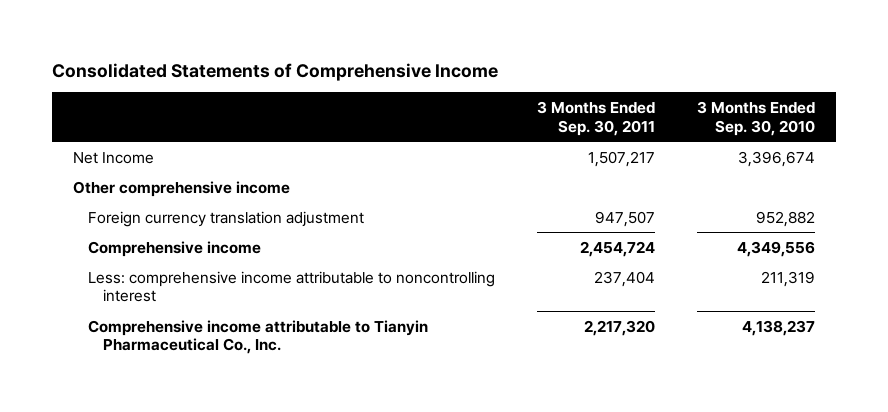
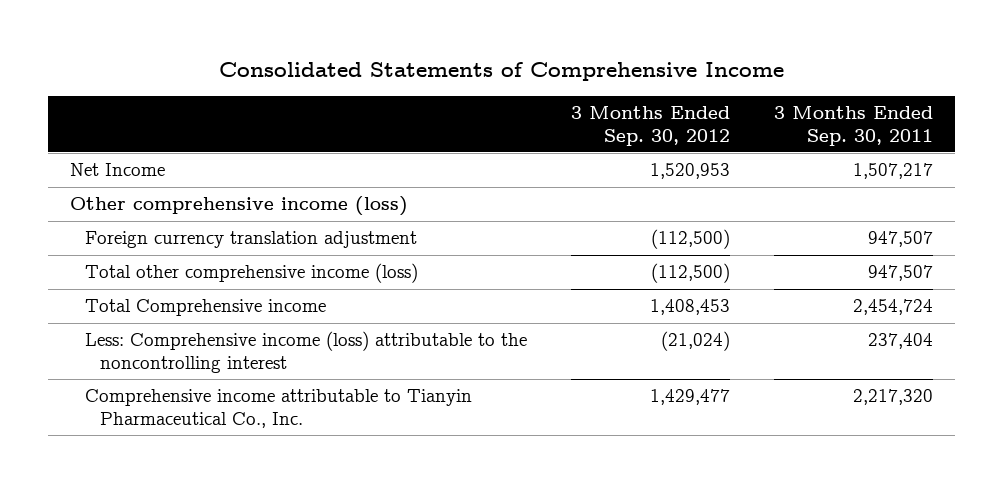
[697,101,816,136] 3 Months Ended Sep. 30, 2010 -> none
none -> [571,106,731,146] 3 Months Ended Sep. 30, 2012
[73,180,291,197] Other comprehensive income -> [69,196,408,217] Other comprehensive income (loss)
none -> [85,263,419,284] Total other comprehensive income (loss)
[88,240,262,257] Comprehensive income -> [85,299,327,317] Total Comprehensive income
[88,270,496,303] Less: comprehensive income attributable to noncontrolling interest -> [85,331,528,373] Less: Comprehensive income (loss) attributable to the noncontrolling interest

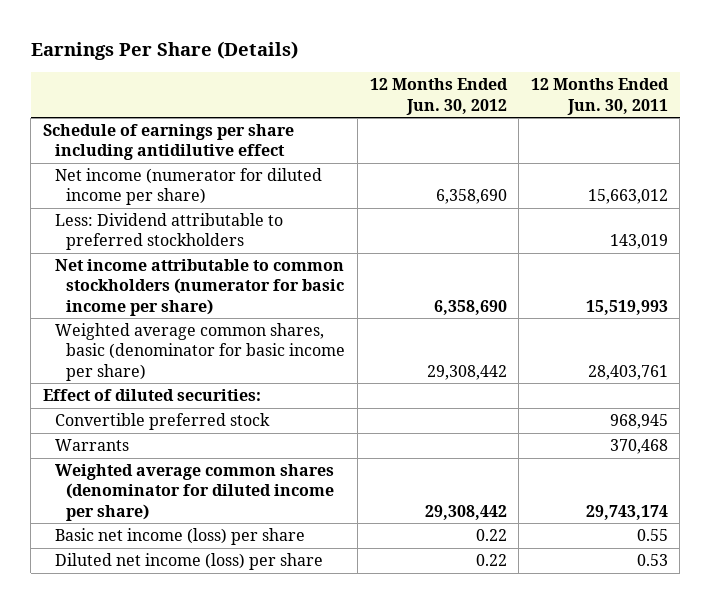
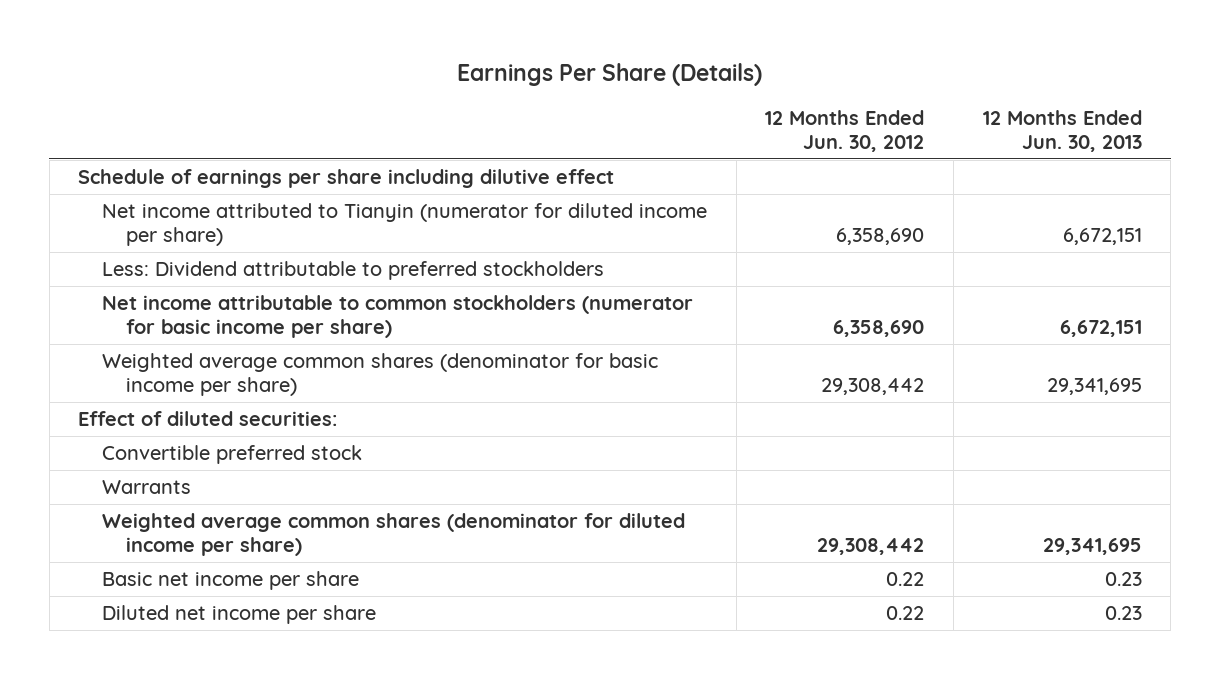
[530,78,669,115] 12 Months Ended Jun. 30, 2011 -> none
none -> [982,109,1142,152] 12 Months Ended Jun. 30, 2013
[42,124,294,161] Schedule of earnings per share including antidilutive effect -> [78,168,615,188] Schedule of earnings per share including dilutive effect
[54,168,322,206] Net income (numerator for diluted income per share) -> [102,202,708,247] Net income attributed to Tianyin (numerator for diluted income per share)
[54,323,346,381] Weighted average common shares, basic (denominator for basic income per share) -> [102,352,659,397] Weighted average common shares (denominator for basic income per share)
[54,528,305,546] Basic net income (loss) per share -> [102,570,360,590] Basic net income per share
[54,553,323,571] Diluted net income (loss) per share -> [102,604,377,624] Diluted net income per share

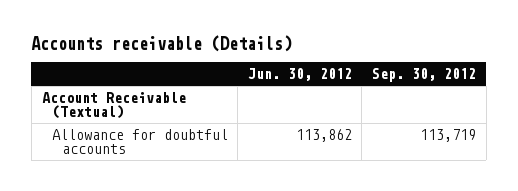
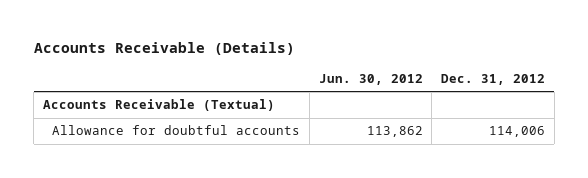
[31,35,293,53] Accounts receivable (Details) -> [33,42,295,56] Accounts Receivable (Details)
[372,68,477,83] Sep. 30, 2012 -> none
none -> [440,74,545,86] Dec. 31, 2012
[41,92,186,119] Account Receivable (Textual) -> [42,99,275,112] Accounts Receivable (Textual)

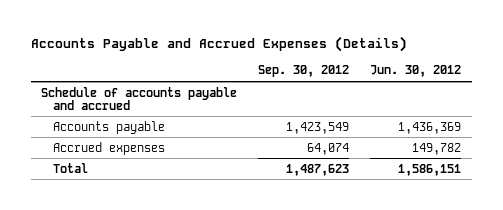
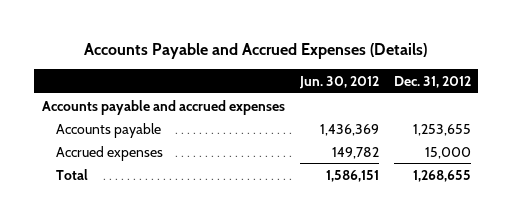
[258,65,350,78] Sep. 30, 2012 -> none
none -> [393,75,471,88] Dec. 31, 2012
[41,86,238,110] Schedule of accounts payable and accrued -> [41,99,285,115] Accounts payable and accrued expenses

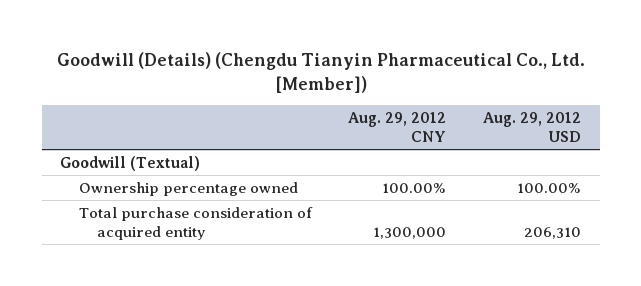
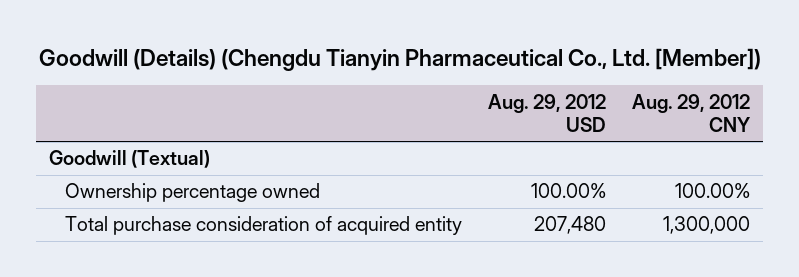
[524,227,582,240] 206,310 -> [533,216,606,235] 207,480

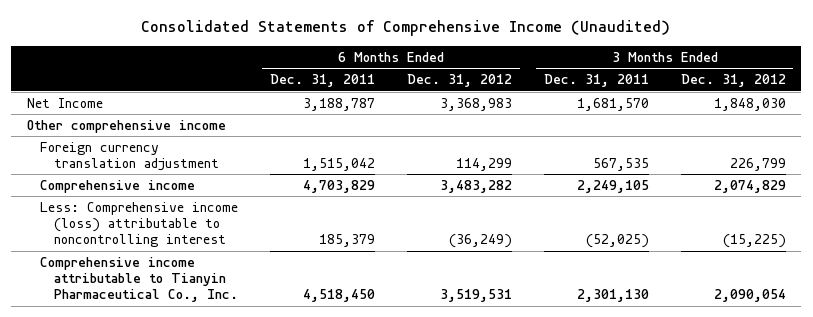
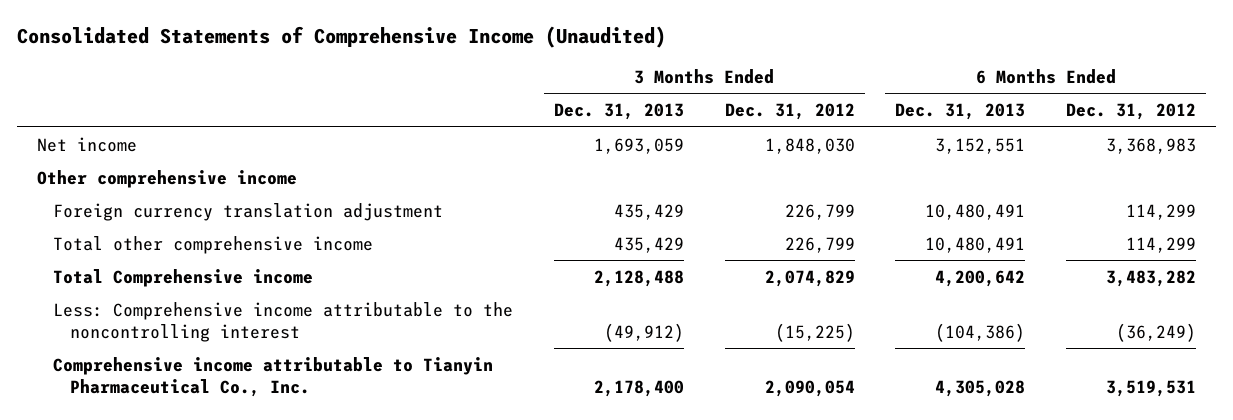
[270,74,376,88] Dec. 31, 2011 -> none
[543,74,649,88] Dec. 31, 2011 -> none
none -> [553,103,684,121] Dec. 31, 2013
none -> [895,103,1026,121] Dec. 31, 2013
[26,97,103,108] Net Income -> [36,136,137,152] Net income
none -> [53,235,374,254] Total other comprehensive income
[40,179,196,193] Comprehensive income -> [53,268,314,287] Total Comprehensive income
[40,201,239,248] Less: Comprehensive income (loss) attributable to noncontrolling interest -> [53,301,514,342] Less: Comprehensive income attributable to the noncontrolling interest

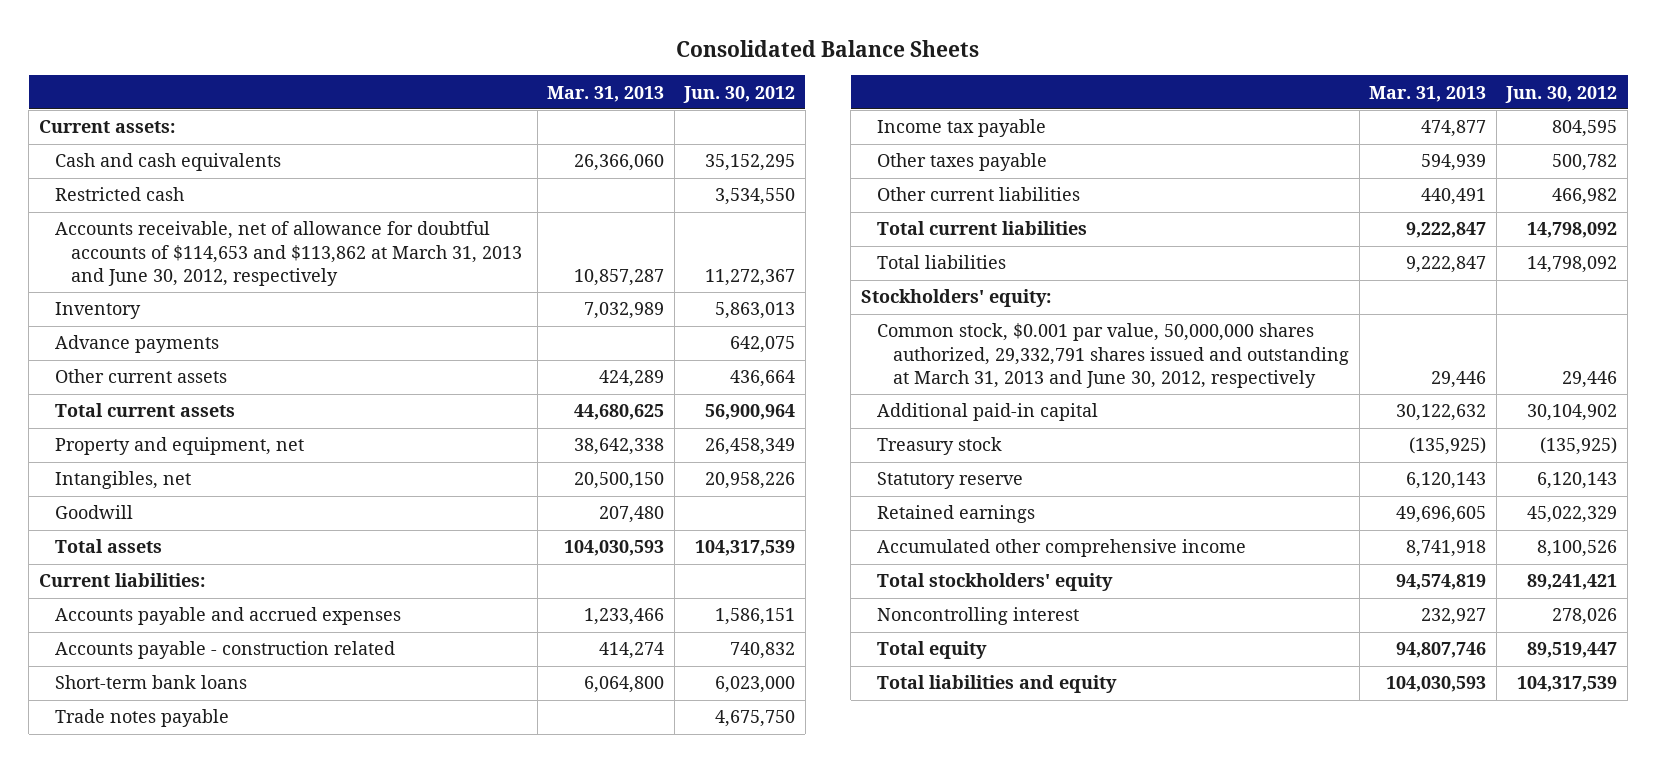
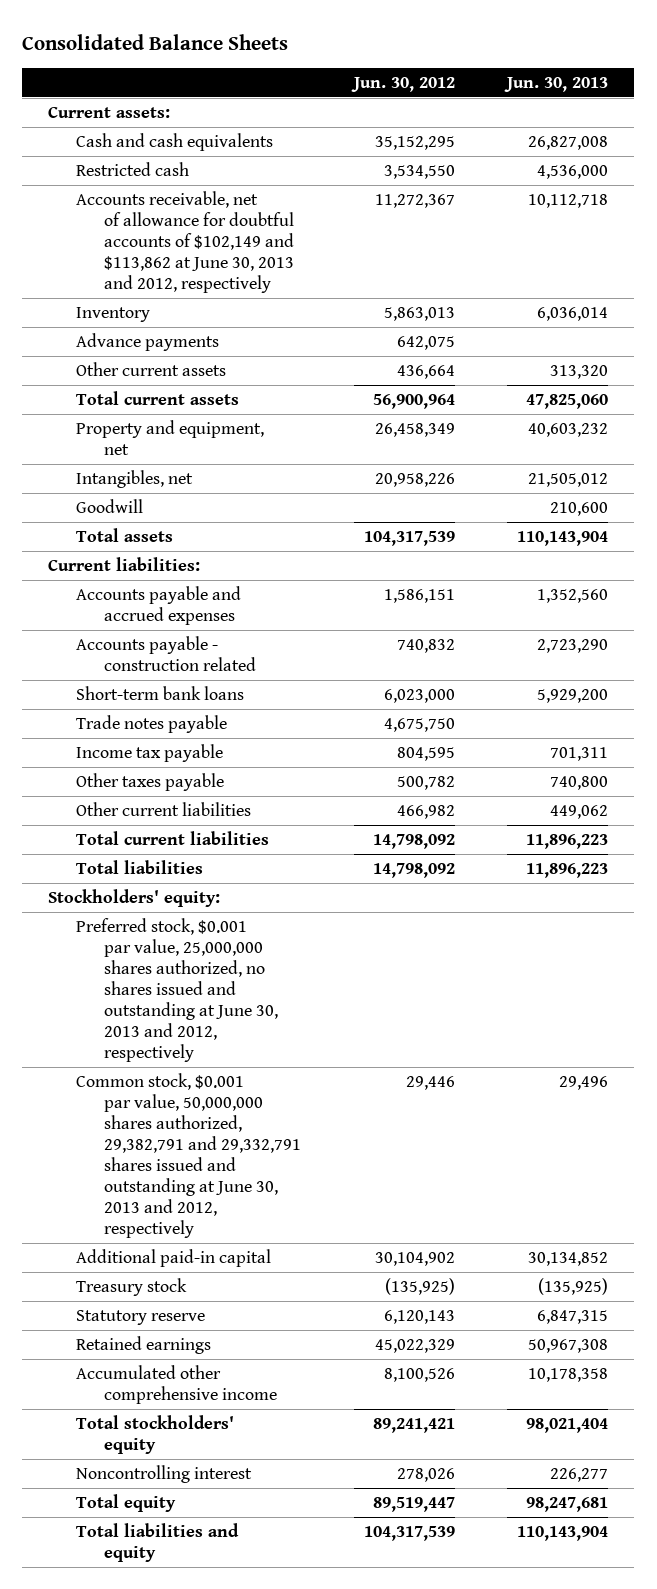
[547,85,665,102] Mar. 31, 2013 -> none
none -> [504,77,609,93] Jun. 30, 2013
[54,221,522,286] Accounts receivable, net of allowance for doubtful accounts of $114,653 and $113,862 at March 31, 2013 and June 30, 2012, respectively -> [76,190,295,294] Accounts receivable, net of allowance for doubtful accounts of $102,149 and $113,862 at June 30, 2013 and 2012, respectively
none -> [76,917,279,1063] Preferred stock, $0.001 par value, 25,000,000 shares authorized, no shares issued and outstanding at June 30, 2013 and 2012, respectively
[877,323,1350,388] Common stock, $0.001 par value, 50,000,000 shares authorized, 29,332,791 shares issued and outstanding at March 31, 2013 and June 30, 2012, respectively -> [76,1072,302,1239] Common stock, $0.001 par value, 50,000,000 shares authorized, 29,382,791 and 29,332,791 shares issued and outstanding at June 30, 2013 and 2012, respectively

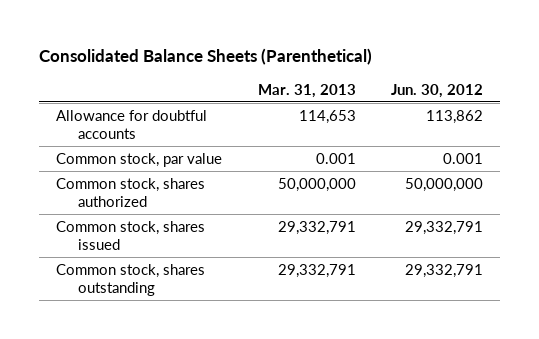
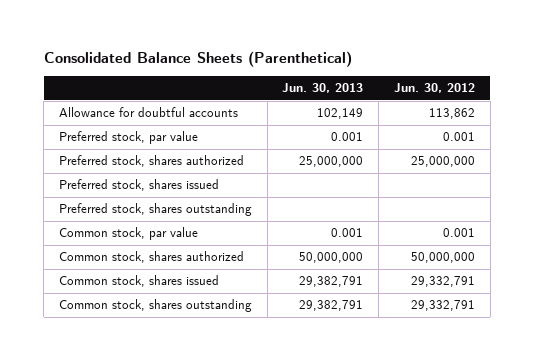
[257,83,356,98] Mar. 31, 2013 -> none
none -> [282,82,364,93] Jun. 30, 2013
none -> [58,131,198,145] Preferred stock, par value
none -> [58,155,244,168] Preferred stock, shares authorized
none -> [58,179,219,192] Preferred stock, shares issued
none -> [58,203,252,217] Preferred stock, shares outstanding

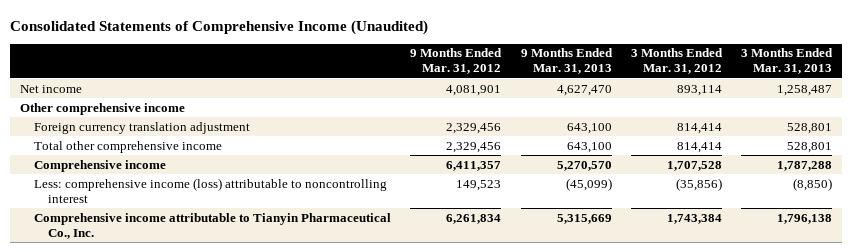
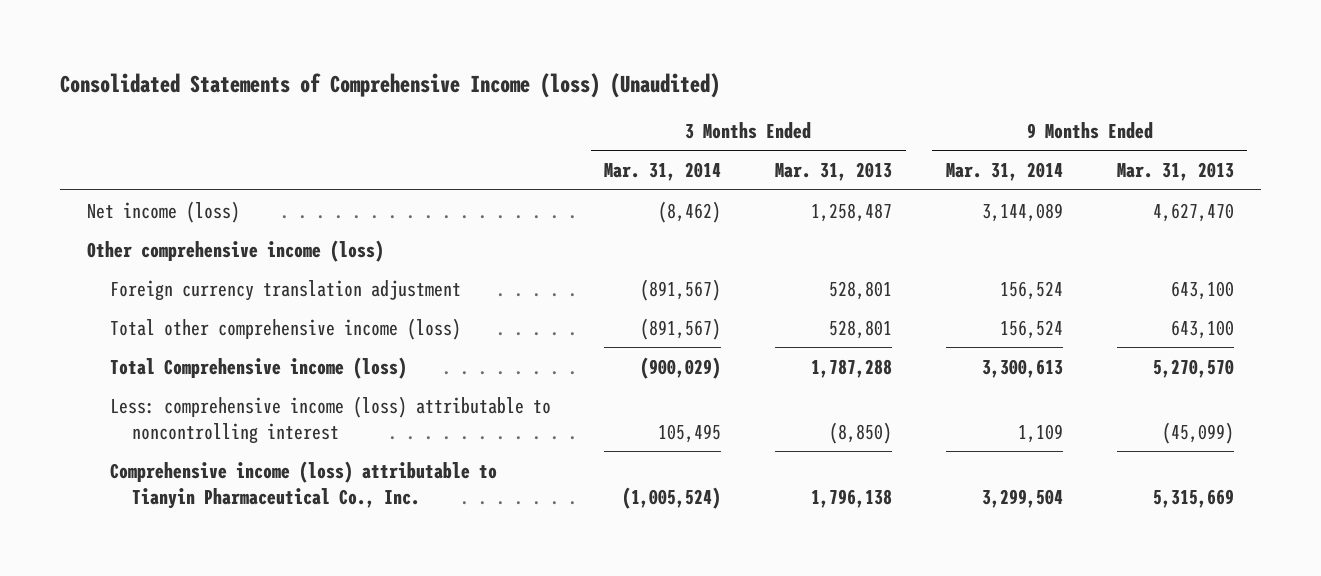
[10,19,429,35] Consolidated Statements of Comprehensive Income (Unaudited) -> [60,72,721,98] Consolidated Statements of Comprehensive Income (loss) (Unaudited)
[410,48,503,75] 9 Months Ended Mar. 31, 2012 -> none
[630,48,723,75] 3 Months Ended Mar. 31, 2012 -> none
none -> [604,162,722,182] Mar. 31, 2014
none -> [945,162,1063,182] Mar. 31, 2014
[20,84,83,93] Net income -> [87,200,241,223] Net income (loss)
[20,102,186,115] Other comprehensive income -> [87,239,385,262] Other comprehensive income (loss)
[33,140,222,153] Total other comprehensive income -> [109,317,461,340] Total other comprehensive income (loss)
[33,159,166,172] Comprehensive income -> [109,356,407,379] Total Comprehensive income (loss)
[33,212,391,239] Comprehensive income attributable to Tianyin Pharmaceutical Co., Inc. -> [109,460,497,509] Comprehensive income (loss) attributable to Tianyin Pharmaceutical Co., Inc.

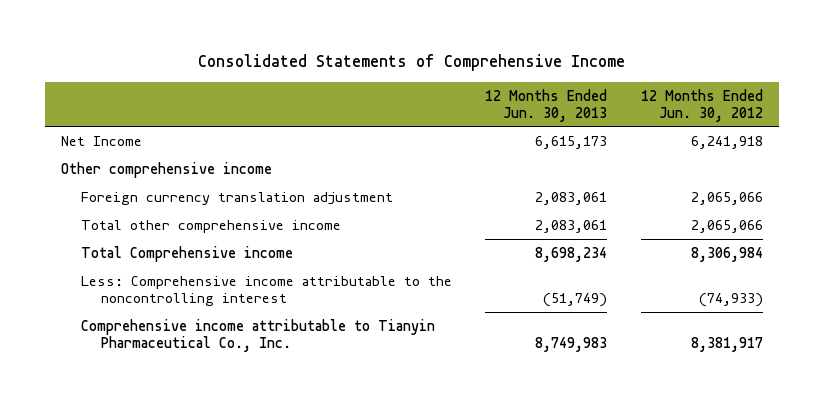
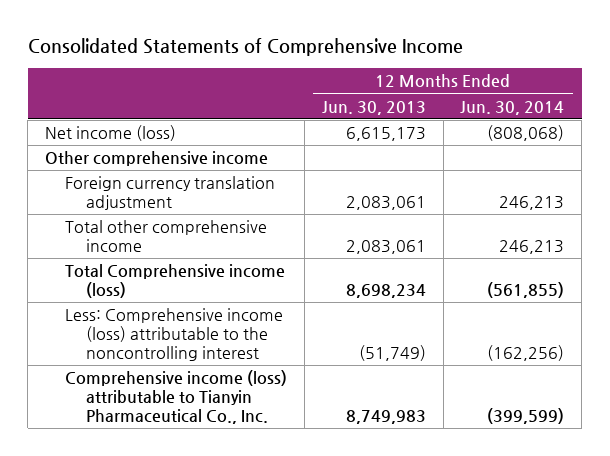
[640,88,763,122] 12 Months Ended Jun. 30, 2012 -> none
none -> [460,100,565,115] Jun. 30, 2014
[61,135,143,146] Net Income -> [45,125,177,142] Net income (loss)
[80,245,293,262] Total Comprehensive income -> [65,264,286,298] Total Comprehensive income (loss)
[80,275,452,306] Less: Comprehensive income attributable to the noncontrolling interest -> [65,308,284,361] Less: Comprehensive income (loss) attributable to the noncontrolling interest
[80,318,435,352] Comprehensive income attributable to Tianyin Pharmaceutical Co., Inc. -> [65,370,288,424] Comprehensive income (loss) attributable to Tianyin Pharmaceutical Co., Inc.

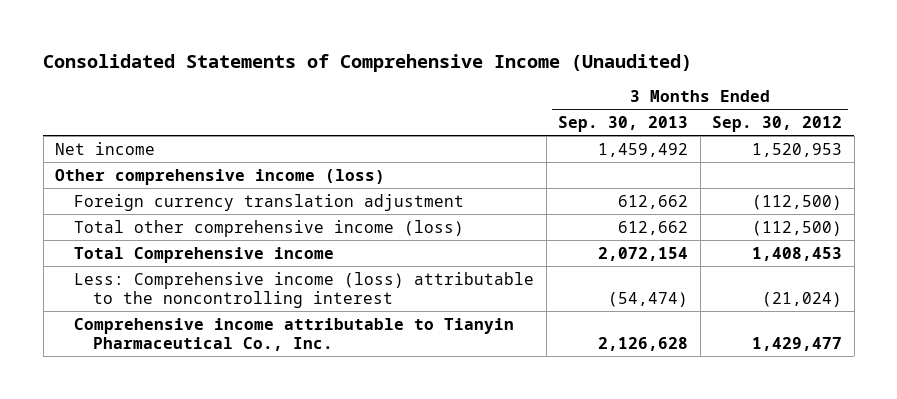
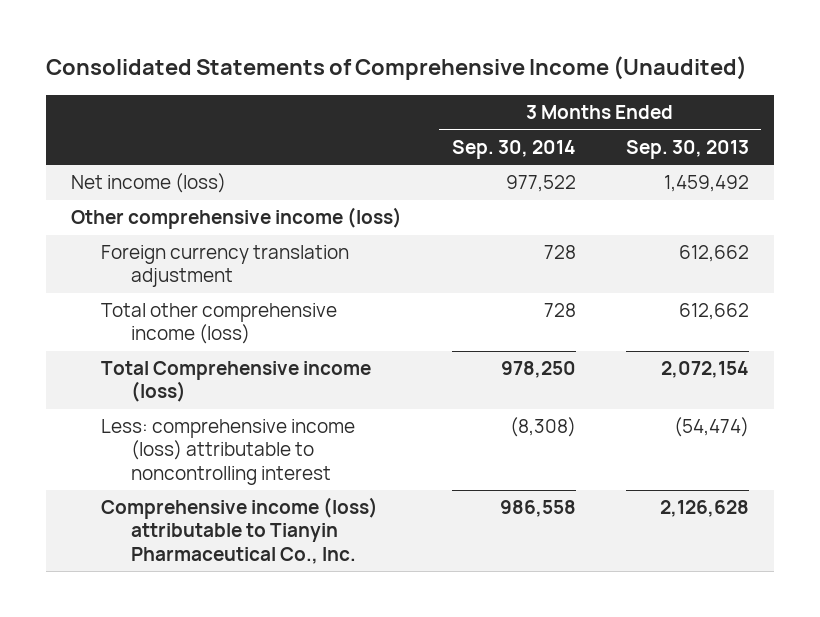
[712,115,843,132] Sep. 30, 2012 -> none
none -> [451,139,576,159] Sep. 30, 2014
[55,141,156,155] Net income -> [70,173,226,194] Net income (loss)
[74,246,335,263] Total Comprehensive income -> [100,361,371,403] Total Comprehensive income (loss)
[74,271,535,309] Less: Comprehensive income (loss) attributable to the noncontrolling interest -> [100,419,355,485] Less: comprehensive income (loss) attributable to noncontrolling interest
[74,317,515,352] Comprehensive income attributable to Tianyin Pharmaceutical Co., Inc. -> [100,497,378,564] Comprehensive income (loss) attributable to Tianyin Pharmaceutical Co., Inc.

